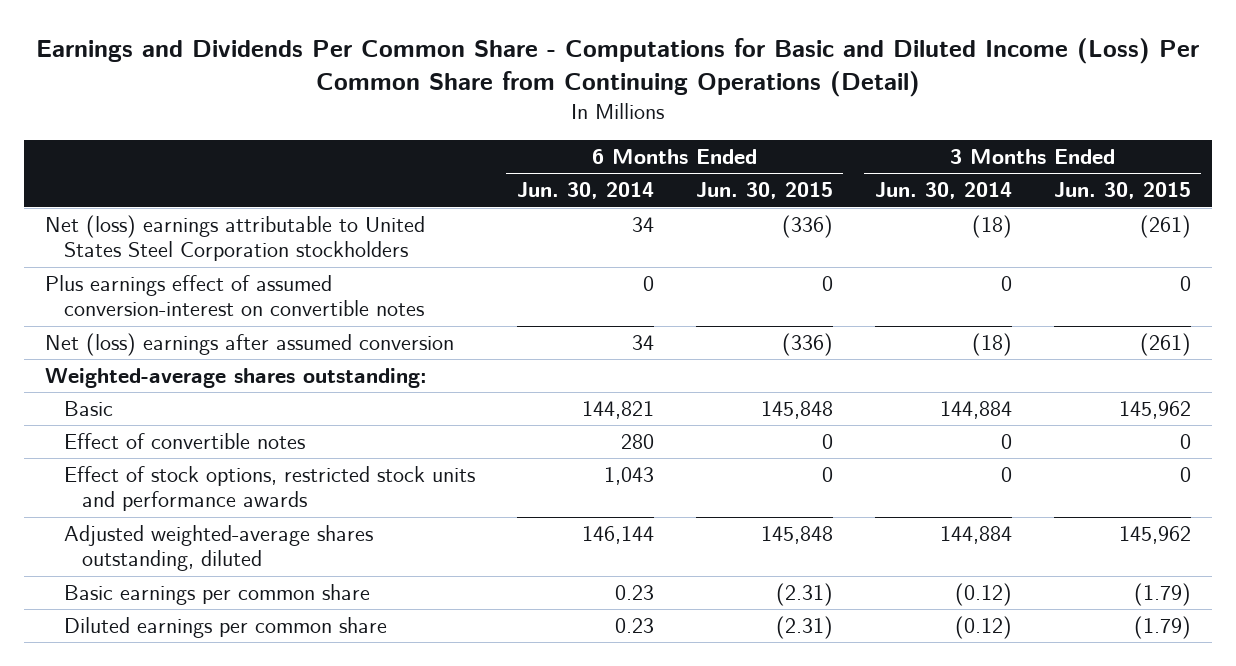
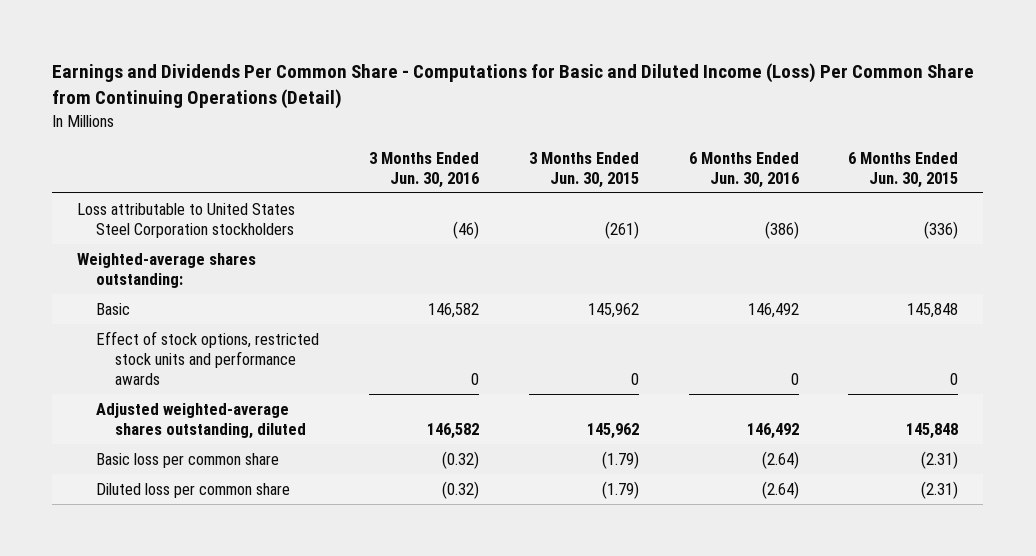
[516,182,654,200] Jun. 30, 2014 -> none
[874,182,1012,200] Jun. 30, 2014 -> none
none -> [369,152,480,188] 3 Months Ended Jun. 30, 2016
none -> [688,152,799,188] 6 Months Ended Jun. 30, 2016
[44,275,424,317] Plus earnings effect of assumed conversion-interest on convertible notes -> none
[44,333,454,357] Net (loss) earnings after assumed conversion -> none
[44,215,425,262] Net (loss) earnings attributable to United States Steel Corporation stockholders -> [77,202,296,238] Loss attributable to United States Steel Corporation stockholders
[63,433,305,450] Effect of convertible notes -> none
[63,584,370,606] Basic earnings per common share -> [96,452,280,468] Basic loss per common share
[63,617,387,639] Diluted earnings per common share -> [96,482,291,498] Diluted loss per common share

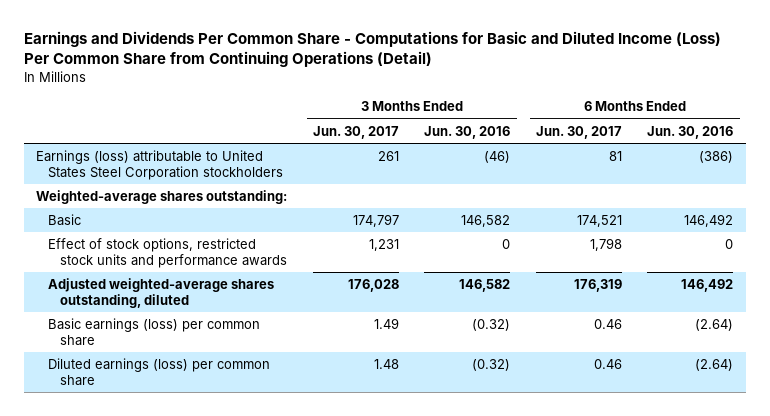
[528,152,639,188] 3 Months Ended Jun. 30, 2015 -> none
[848,152,959,188] 6 Months Ended Jun. 30, 2015 -> none
none -> [312,125,399,139] Jun. 30, 2017
none -> [535,125,622,139] Jun. 30, 2017
[77,202,296,238] Loss attributable to United States Steel Corporation stockholders -> [36,149,284,180] Earnings (loss) attributable to United States Steel Corporation stockholders
[96,452,280,468] Basic loss per common share -> [48,317,261,346] Basic earnings (loss) per common share
[96,482,291,498] Diluted loss per common share -> [48,357,271,386] Diluted earnings (loss) per common share

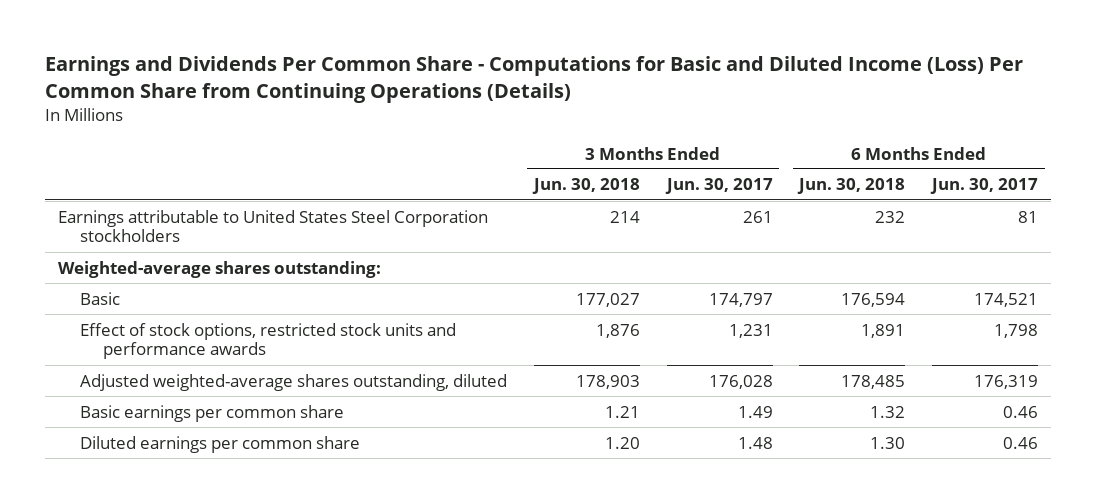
[23,30,721,68] Earnings and Dividends Per Common Share - Computations for Basic and Diluted Income (Loss) Per Common Share from Continuing Operations (Detail) -> [44,56,1023,103] Earnings and Dividends Per Common Share - Computations for Basic and Diluted Income (Loss) Per Common Share from Continuing Operations (Details)
[424,125,511,139] Jun. 30, 2016 -> none
[647,125,734,139] Jun. 30, 2016 -> none
none -> [532,178,641,195] Jun. 30, 2018
none -> [797,178,906,195] Jun. 30, 2018
[36,149,284,180] Earnings (loss) attributable to United States Steel Corporation stockholders -> [58,209,489,243] Earnings attributable to United States Steel Corporation stockholders
[48,317,261,346] Basic earnings (loss) per common share -> [80,404,345,422] Basic earnings per common share
[48,357,271,386] Diluted earnings (loss) per common share -> [80,435,361,453] Diluted earnings per common share

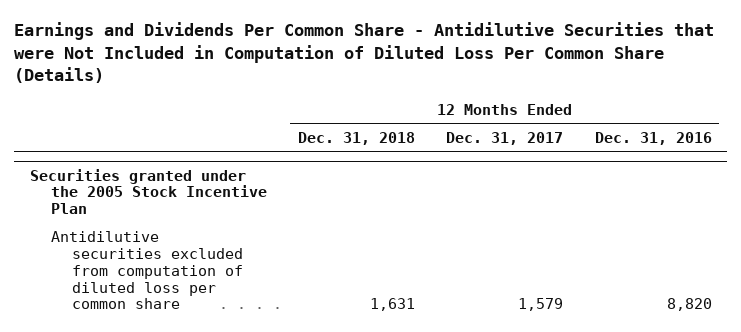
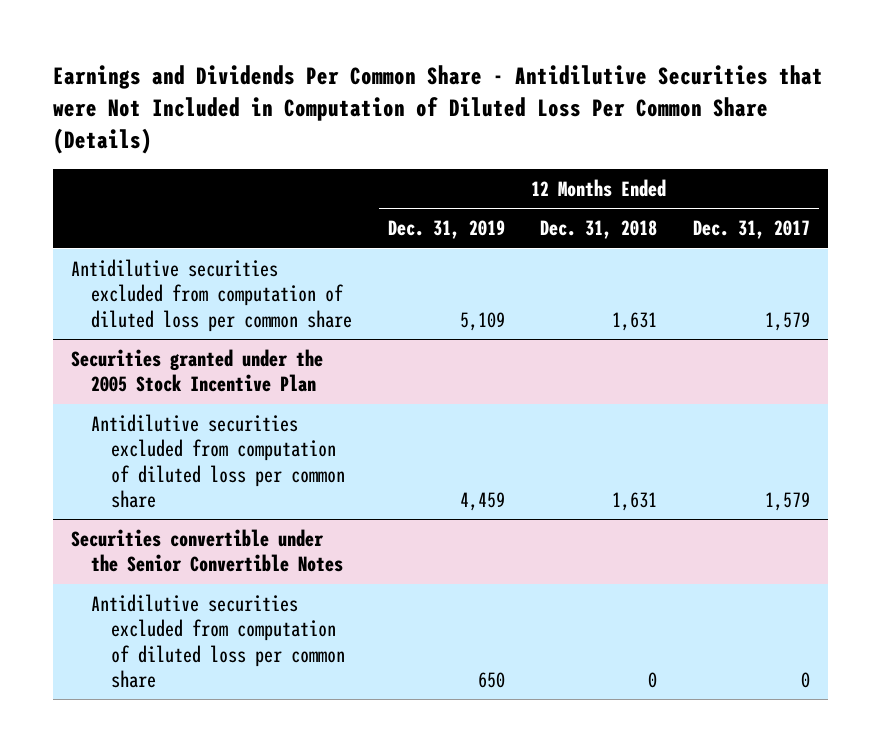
[594,131,712,145] Dec. 31, 2016 -> none
none -> [387,220,505,240] Dec. 31, 2019
none -> [70,258,352,332] Antidilutive securities excluded from computation of diluted loss per common share
none -> [70,528,343,573] Securities convertible under the Senior Convertible Notes
none -> [90,593,345,688] Antidilutive securities excluded from computation of diluted loss per common share

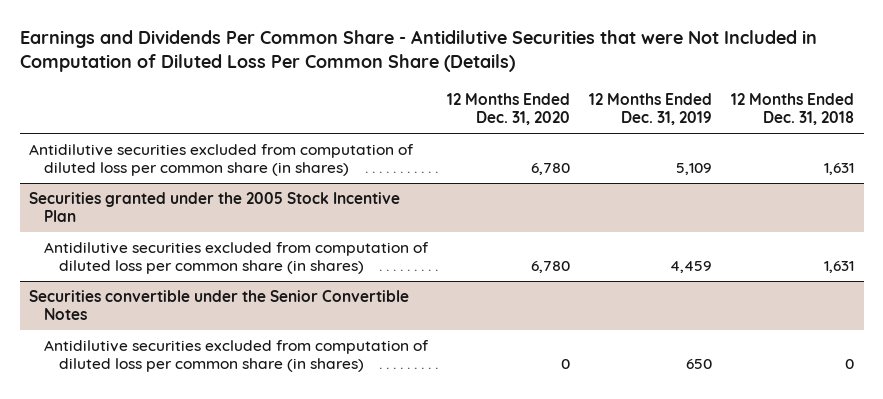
[693,220,811,240] Dec. 31, 2017 -> none
none -> [447,93,571,126] 12 Months Ended Dec. 31, 2020
[70,258,352,332] Antidilutive securities excluded from computation of diluted loss per common share -> [29,143,415,177] Antidilutive securities excluded from computation of diluted loss per common share (in shares)
[90,413,345,508] Antidilutive securities excluded from computation of diluted loss per common share -> [44,241,430,275] Antidilutive securities excluded from computation of diluted loss per common share (in shares)
[90,593,345,688] Antidilutive securities excluded from computation of diluted loss per common share -> [44,339,430,373] Antidilutive securities excluded from computation of diluted loss per common share (in shares)

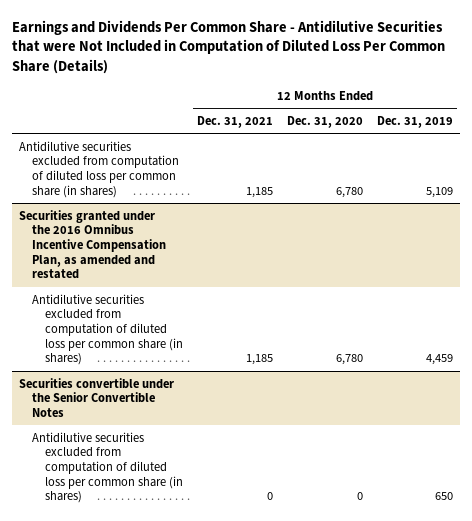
[731,93,855,126] 12 Months Ended Dec. 31, 2018 -> none
none -> [196,116,273,129] Dec. 31, 2021
[29,191,401,223] Securities granted under the 2005 Stock Incentive Plan -> [18,209,166,280] Securities granted under the 2016 Omnibus Incentive Compensation Plan, as amended and restated

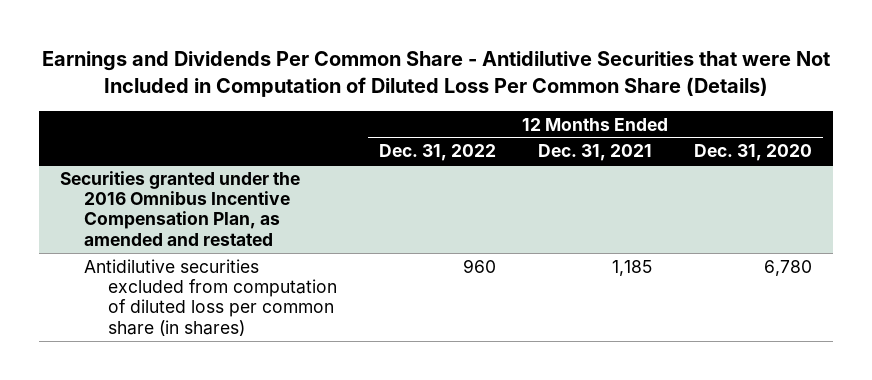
[377,116,454,129] Dec. 31, 2019 -> none
none -> [378,144,496,162] Dec. 31, 2022
[18,140,179,198] Antidilutive securities excluded from computation of diluted loss per common share (in shares) -> none
[18,377,174,417] Securities convertible under the Senior Convertible Notes -> none
[31,431,183,504] Antidilutive securities excluded from computation of diluted loss per common share (in shares) -> none

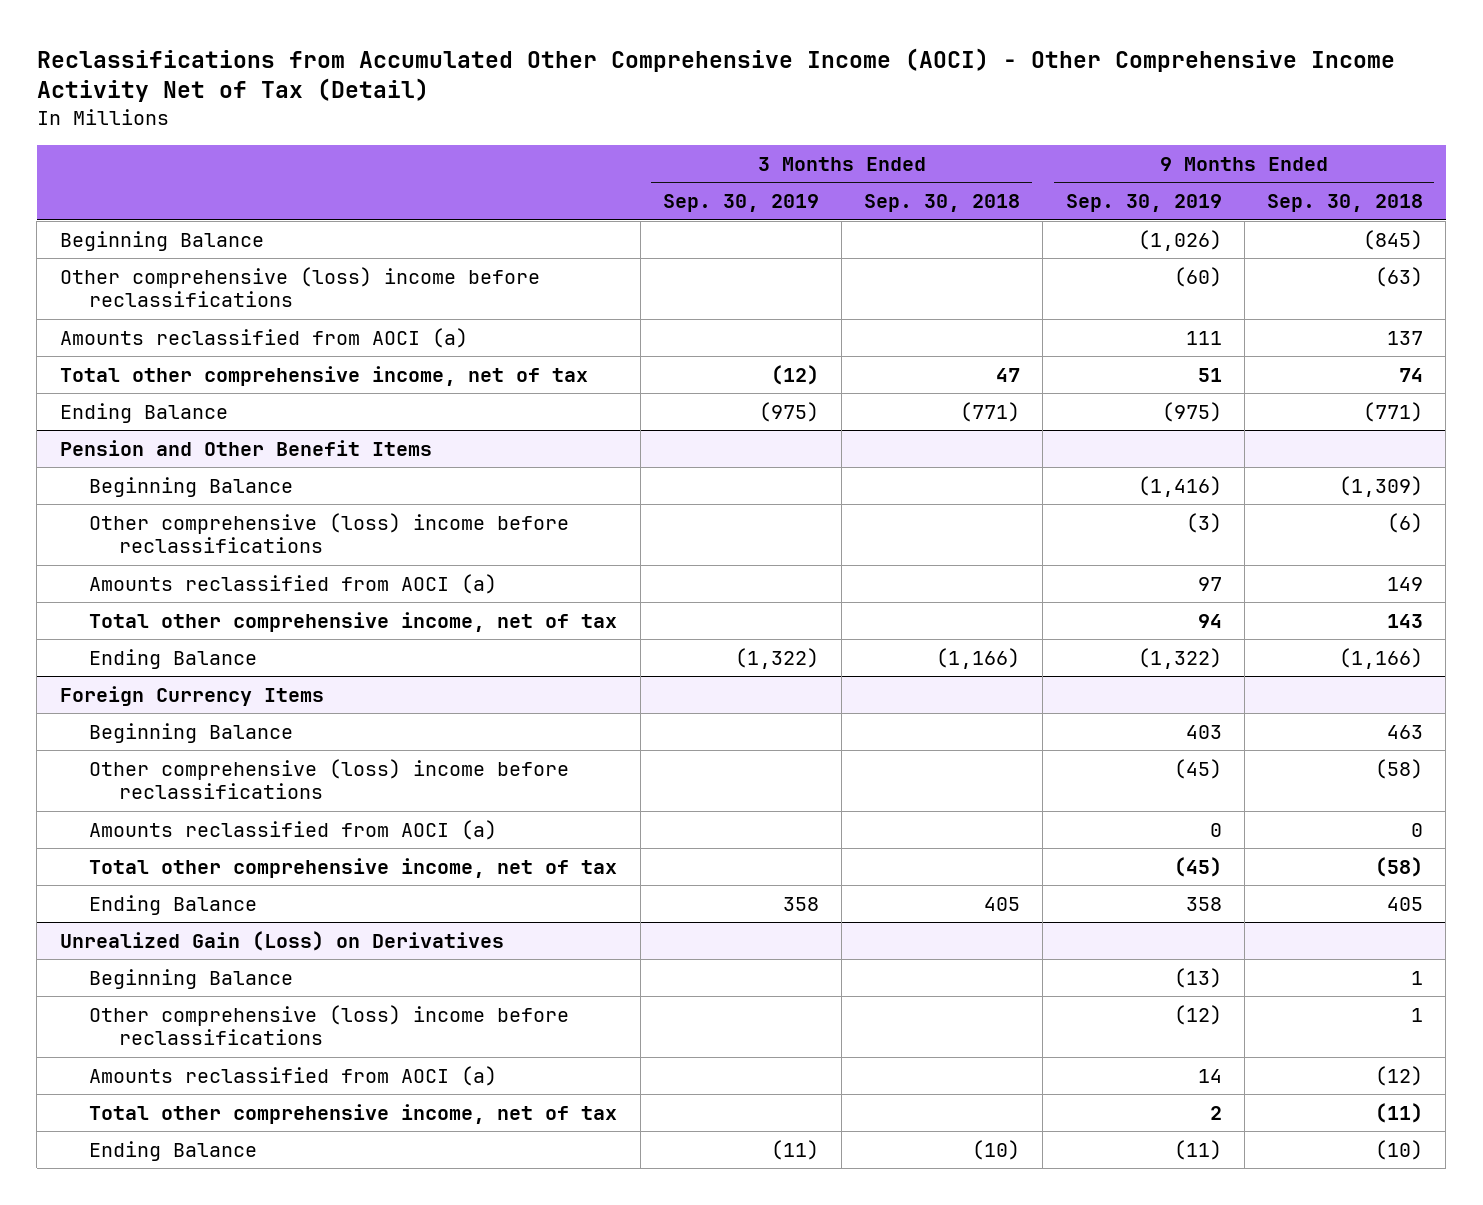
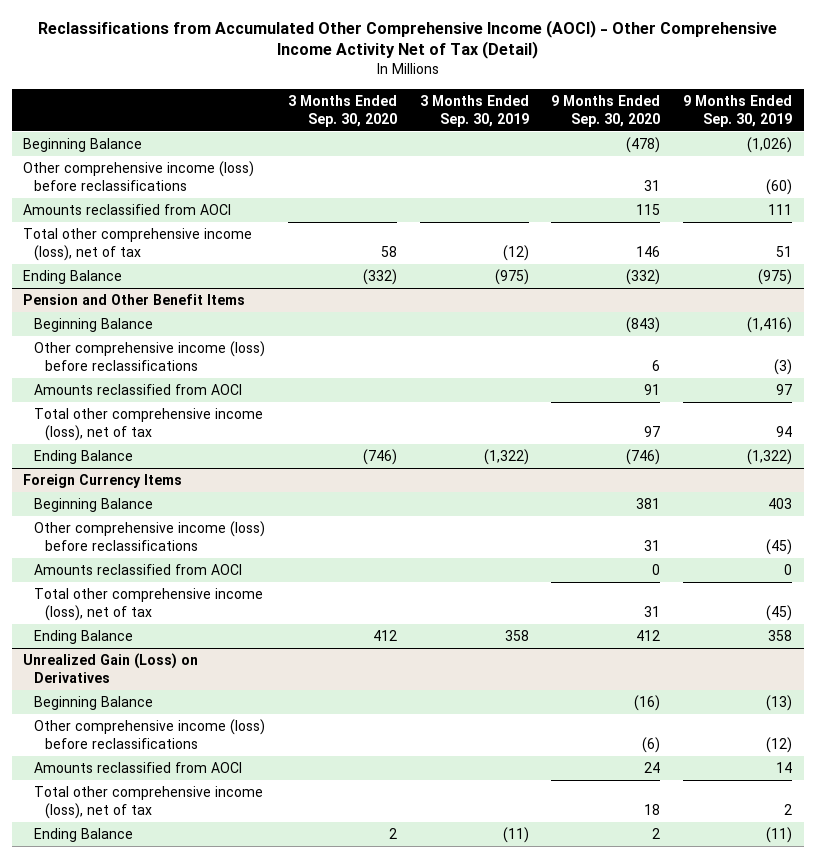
[864,194,1021,213] Sep. 30, 2018 -> none
[1267,194,1424,213] Sep. 30, 2018 -> none
none -> [287,94,397,127] 3 Months Ended Sep. 30, 2020
none -> [551,94,661,127] 9 Months Ended Sep. 30, 2020
[59,266,540,308] Other comprehensive (loss) income before reclassifications -> [23,161,255,192] Other comprehensive income (loss) before reclassifications
[59,327,468,348] Amounts reclassified from AOCI (a) -> [23,204,232,216] Amounts reclassified from AOCI
[59,365,588,386] Total other comprehensive income, net of tax -> [23,228,253,262] Total other comprehensive income (loss), net of tax
[89,512,570,554] Other comprehensive (loss) income before reclassifications -> [33,341,265,372] Other comprehensive income (loss) before reclassifications
[89,573,498,594] Amounts reclassified from AOCI (a) -> [33,384,242,396] Amounts reclassified from AOCI
[89,611,618,632] Total other comprehensive income, net of tax -> [33,408,263,442] Total other comprehensive income (loss), net of tax
[89,758,570,800] Other comprehensive (loss) income before reclassifications -> [33,521,265,552] Other comprehensive income (loss) before reclassifications
[89,819,498,840] Amounts reclassified from AOCI (a) -> [33,564,242,576] Amounts reclassified from AOCI
[89,857,618,878] Total other comprehensive income, net of tax -> [33,588,263,622] Total other comprehensive income (loss), net of tax
[89,1004,570,1046] Other comprehensive (loss) income before reclassifications -> [33,719,265,750] Other comprehensive income (loss) before reclassifications
[89,1065,498,1086] Amounts reclassified from AOCI (a) -> [33,762,242,774] Amounts reclassified from AOCI
[89,1103,618,1124] Total other comprehensive income, net of tax -> [33,786,263,820] Total other comprehensive income (loss), net of tax

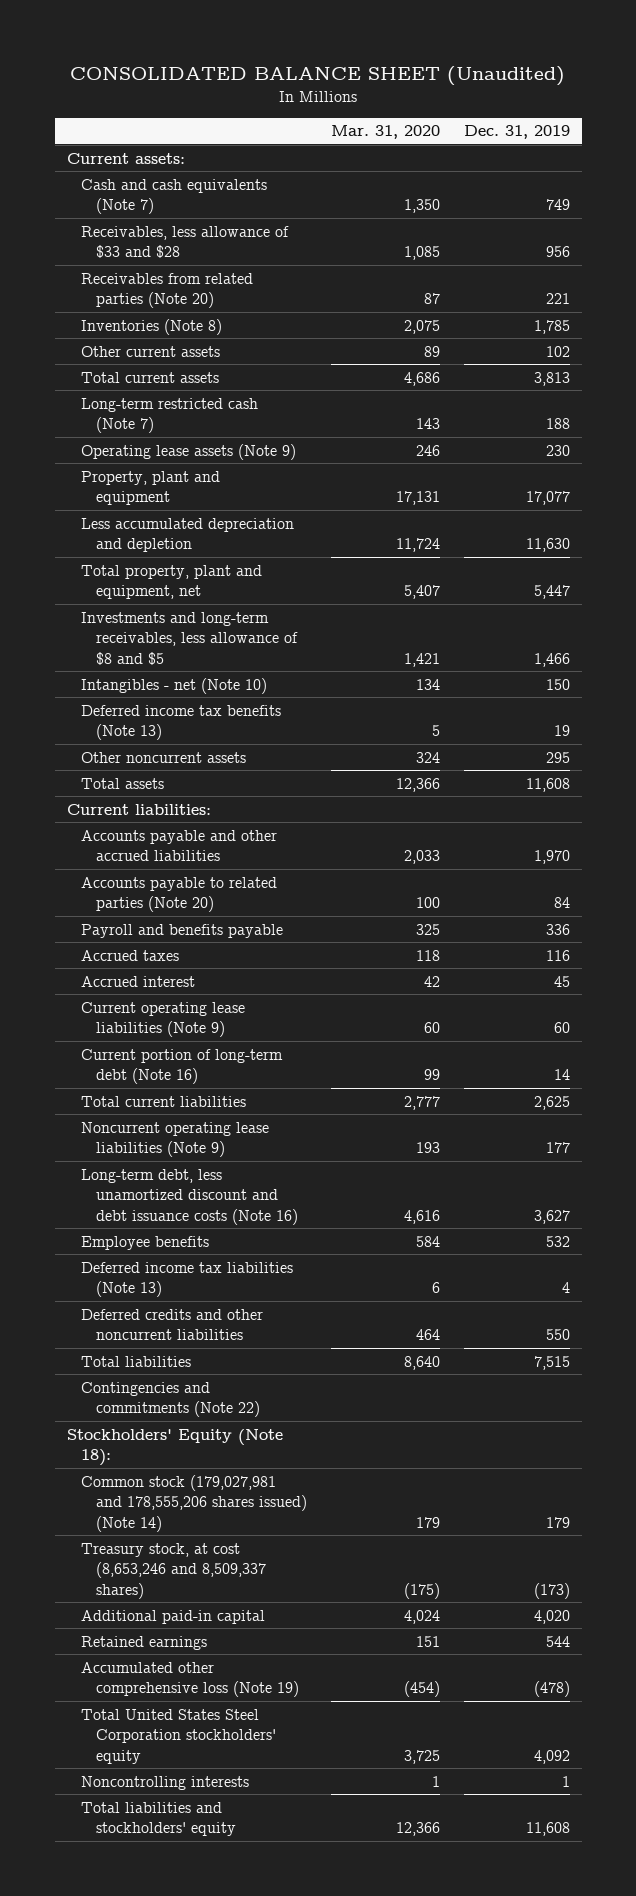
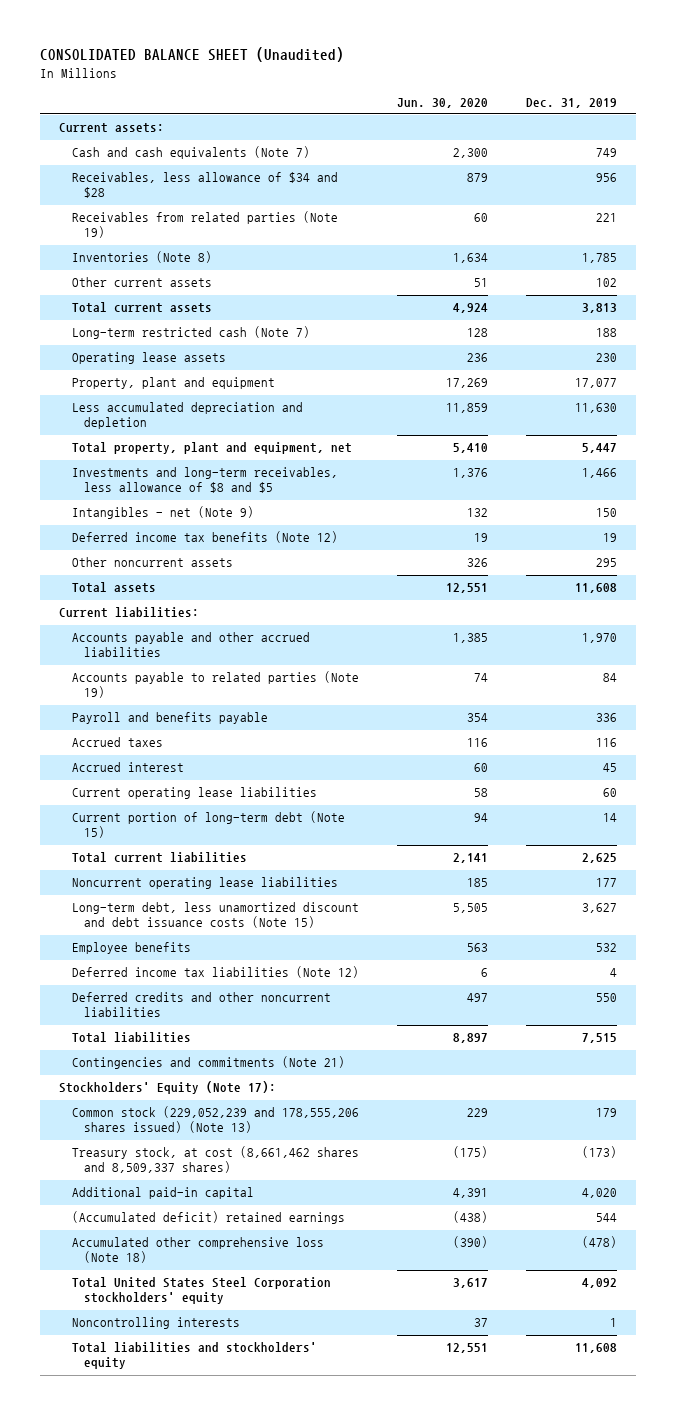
[331,125,441,140] Mar. 31, 2020 -> none
none -> [396,97,488,108] Jun. 30, 2020
[81,225,290,259] Receivables, less allowance of $33 and $28 -> [71,172,338,199] Receivables, less allowance of $34 and $28
[81,272,254,309] Receivables from related parties (Note 20) -> [71,211,338,239] Receivables from related parties (Note 19)
[81,443,297,460] Operating lease assets (Note 9) -> [71,352,226,365] Operating lease assets
[81,677,268,694] Intangibles - net (Note 10) -> [71,506,254,520] Intangibles - net (Note 9)
[81,704,282,741] Deferred income tax benefits (Note 13) -> [71,531,338,544] Deferred income tax benefits (Note 12)
[81,876,278,913] Accounts payable to related parties (Note 20) -> [71,671,359,699] Accounts payable to related parties (Note 19)
[81,1001,246,1038] Current operating lease liabilities (Note 9) -> [71,787,317,800] Current operating lease liabilities
[81,1048,284,1085] Current portion of long-term debt (Note 16) -> [71,811,345,839] Current portion of long-term debt (Note 15)
[81,1121,270,1158] Noncurrent operating lease liabilities (Note 9) -> [71,877,338,890] Noncurrent operating lease liabilities
[81,1168,299,1226] Long-term debt, less unamortized discount and debt issuance costs (Note 16) -> [71,902,359,929] Long-term debt, less unamortized discount and debt issuance costs (Note 15)
[81,1261,294,1298] Deferred income tax liabilities (Note 13) -> [71,966,359,979] Deferred income tax liabilities (Note 12)
[81,1381,261,1418] Contingencies and commitments (Note 22) -> [71,1056,345,1070] Contingencies and commitments (Note 21)
[66,1428,283,1467] Stockholders' Equity (Note 18): -> [58,1081,276,1095] Stockholders' Equity (Note 17):
[81,1474,308,1533] Common stock (179,027,981 and 178,555,206 shares issued) (Note 14) -> [71,1106,359,1134] Common stock (229,052,239 and 178,555,206 shares issued) (Note 13)
[81,1542,267,1600] Treasury stock, at cost (8,653,246 and 8,509,337 shares) -> [71,1146,359,1174] Treasury stock, at cost (8,661,462 shares and 8,509,337 shares)
[81,1635,208,1650] Retained earnings -> [71,1211,345,1225] (Accumulated deficit) retained earnings
[81,1661,300,1698] Accumulated other comprehensive loss (Note 19) -> [71,1237,324,1264] Accumulated other comprehensive loss (Note 18)

